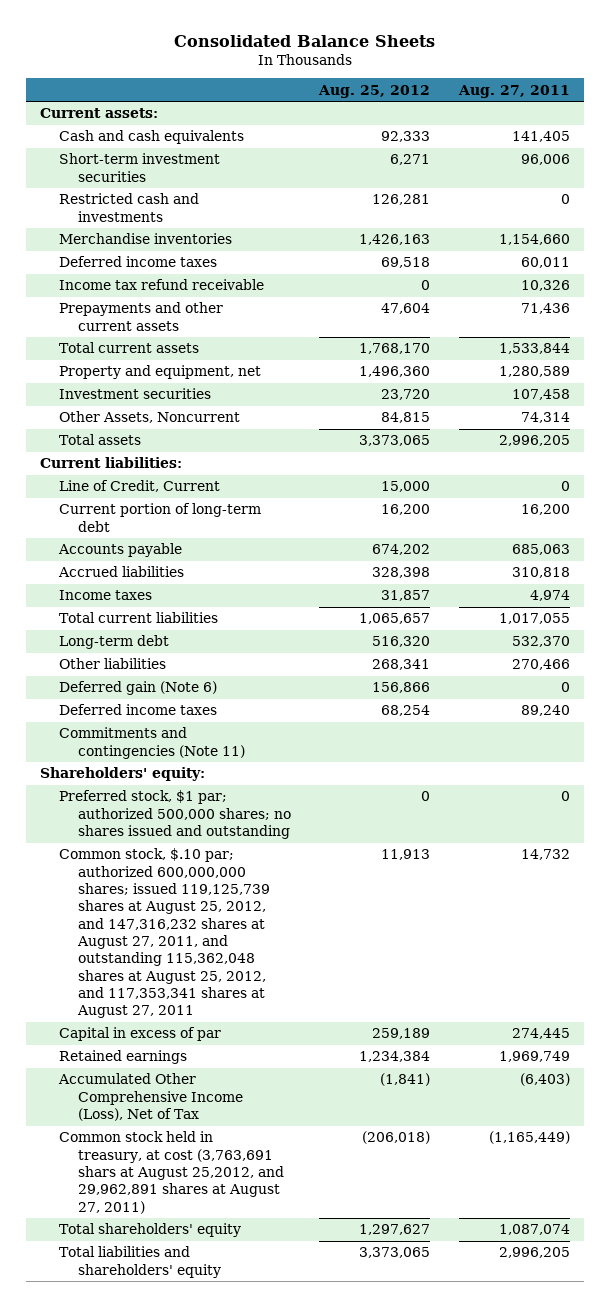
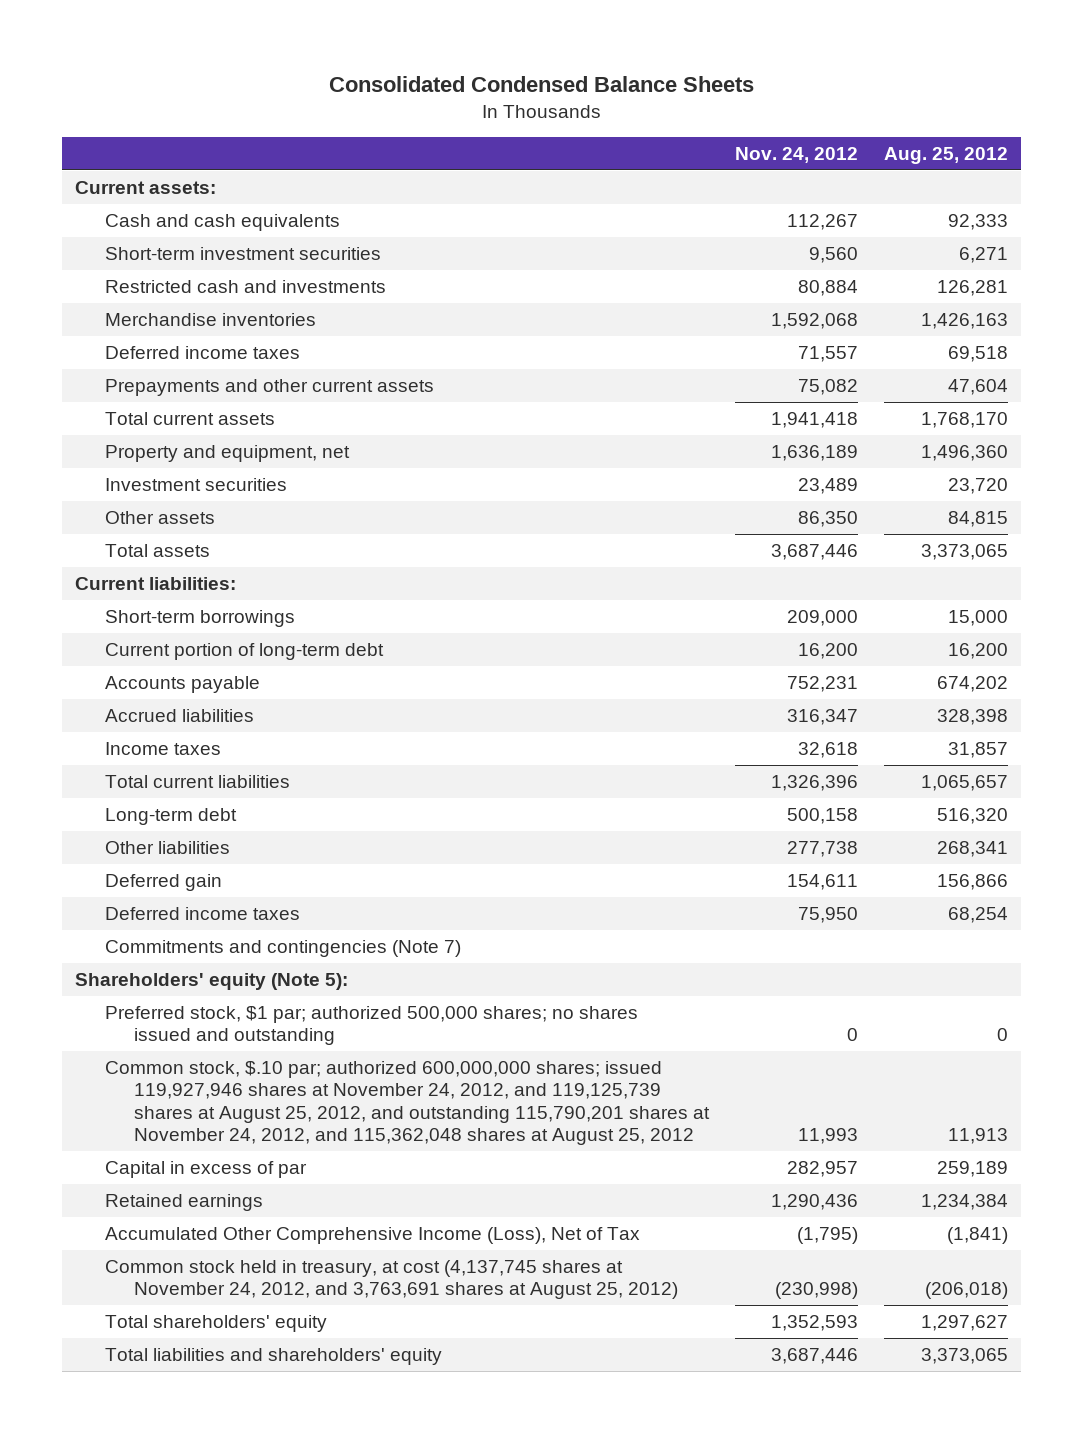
[174,34,436,47] Consolidated Balance Sheets -> [328,76,754,93] Consolidated Condensed Balance Sheets
[458,84,571,98] Aug. 27, 2011 -> none
none -> [735,147,859,164] Nov. 24, 2012
[59,279,265,291] Income tax refund receivable -> none
[59,411,241,424] Other Assets, Noncurrent -> [104,510,215,524] Other assets
[59,480,221,493] Line of Credit, Current -> [104,609,295,627] Short-term borrowings
[59,681,218,696] Deferred gain (Note 6) -> [104,873,222,891] Deferred gain
[59,727,245,759] Commitments and contingencies (Note 11) -> [104,939,461,957] Commitments and contingencies (Note 7)
[40,767,206,782] Shareholders' equity: -> [75,972,349,990] Shareholders' equity (Note 5):
[59,848,270,1019] Common stock, $.10 par; authorized 600,000,000 shares; issued 119,125,739 shares at August 25, 2012, and 147,316,232 shares at August 27, 2011, and outstanding 115,362,048 shares at August 25, 2012, and 117,353,341 shares at August 27, 2011 -> [104,1060,711,1146] Common stock, $.10 par; authorized 600,000,000 shares; issued 119,927,946 shares at November 24, 2012, and 119,125,739 shares at August 25, 2012, and outstanding 115,790,201 shares at November 24, 2012, and 115,362,048 shares at August 25, 2012
[59,1131,284,1214] Common stock held in treasury, at cost (3,763,691 shars at August 25,2012, and 29,962,891 shares at August 27, 2011) -> [104,1259,679,1300] Common stock held in treasury, at cost (4,137,745 shares at November 24, 2012, and 3,763,691 shares at August 25, 2012)

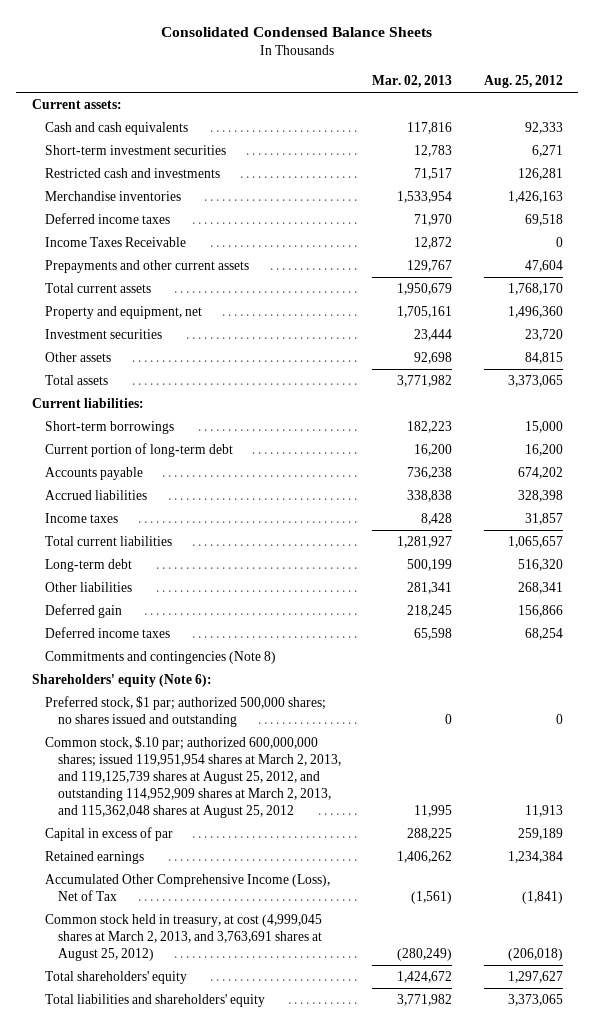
[735,147,859,164] Nov. 24, 2012 -> none
none -> [372,74,453,88] Mar. 02, 2013
none -> [45,236,187,247] Income Taxes Receivable
[104,939,461,957] Commitments and contingencies (Note 7) -> [45,650,277,664] Commitments and contingencies (Note 8)
[75,972,349,990] Shareholders' equity (Note 5): -> [32,673,213,687] Shareholders' equity (Note 6):
[104,1060,711,1146] Common stock, $.10 par; authorized 600,000,000 shares; issued 119,927,946 shares at November 24, 2012, and 119,125,739 shares at August 25, 2012, and outstanding 115,790,201 shares at November 24, 2012, and 115,362,048 shares at August 25, 2012 -> [45,735,342,818] Common stock, $.10 par; authorized 600,000,000 shares; issued 119,951,954 shares at March 2, 2013, and 119,125,739 shares at August 25, 2012, and outstanding 114,952,909 shares at March 2, 2013, and 115,362,048 shares at August 25, 2012
[104,1259,679,1300] Common stock held in treasury, at cost (4,137,745 shares at November 24, 2012, and 3,763,691 shares at August 25, 2012) -> [45,913,323,961] Common stock held in treasury, at cost (4,999,045 shares at March 2, 2013, and 3,763,691 shares at August 25, 2012)

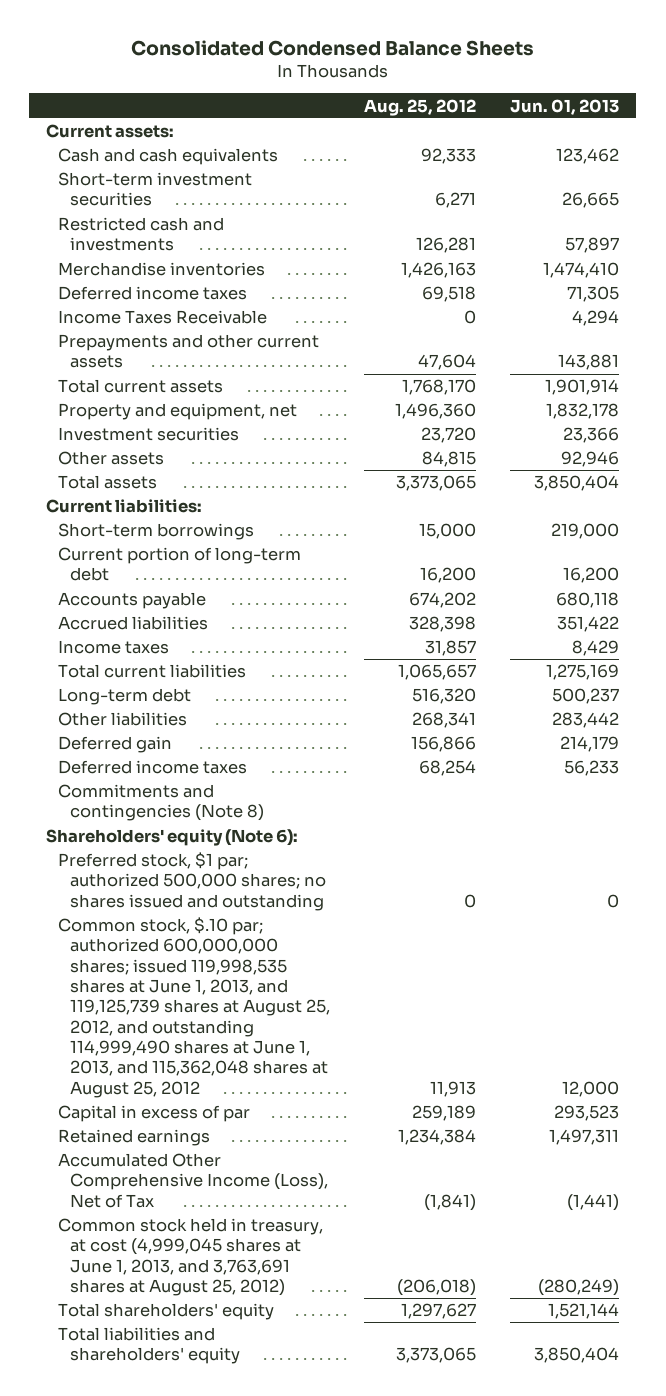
[372,74,453,88] Mar. 02, 2013 -> none
none -> [510,98,620,115] Jun. 01, 2013
[45,735,342,818] Common stock, $.10 par; authorized 600,000,000 shares; issued 119,951,954 shares at March 2, 2013, and 119,125,739 shares at August 25, 2012, and outstanding 114,952,909 shares at March 2, 2013, and 115,362,048 shares at August 25, 2012 -> [58,917,331,1098] Common stock, $.10 par; authorized 600,000,000 shares; issued 119,998,535 shares at June 1, 2013, and 119,125,739 shares at August 25, 2012, and outstanding 114,999,490 shares at June 1, 2013, and 115,362,048 shares at August 25, 2012
[45,913,323,961] Common stock held in treasury, at cost (4,999,045 shares at March 2, 2013, and 3,763,691 shares at August 25, 2012) -> [58,1218,324,1297] Common stock held in treasury, at cost (4,999,045 shares at June 1, 2013, and 3,763,691 shares at August 25, 2012)

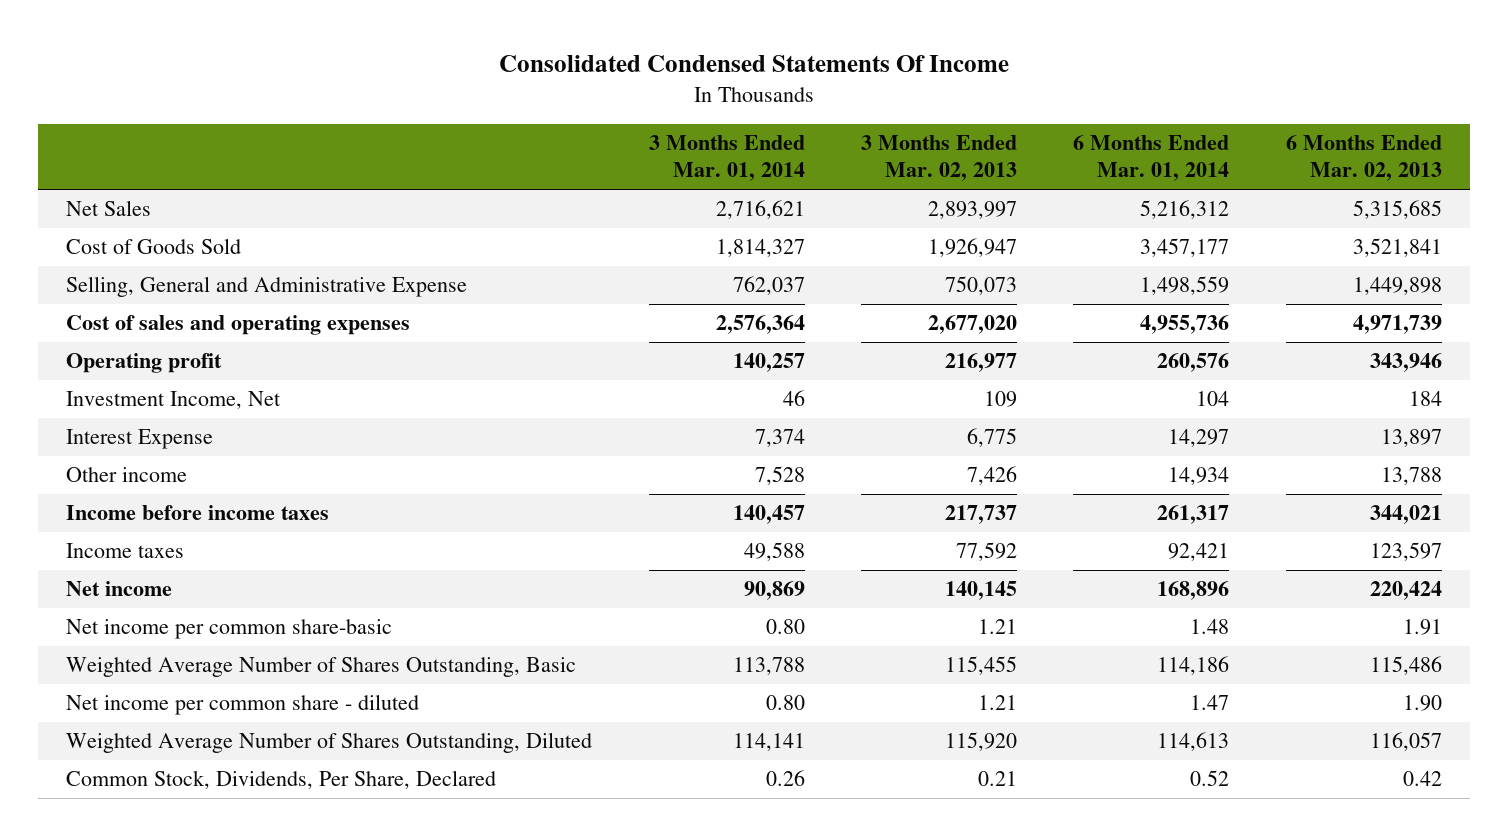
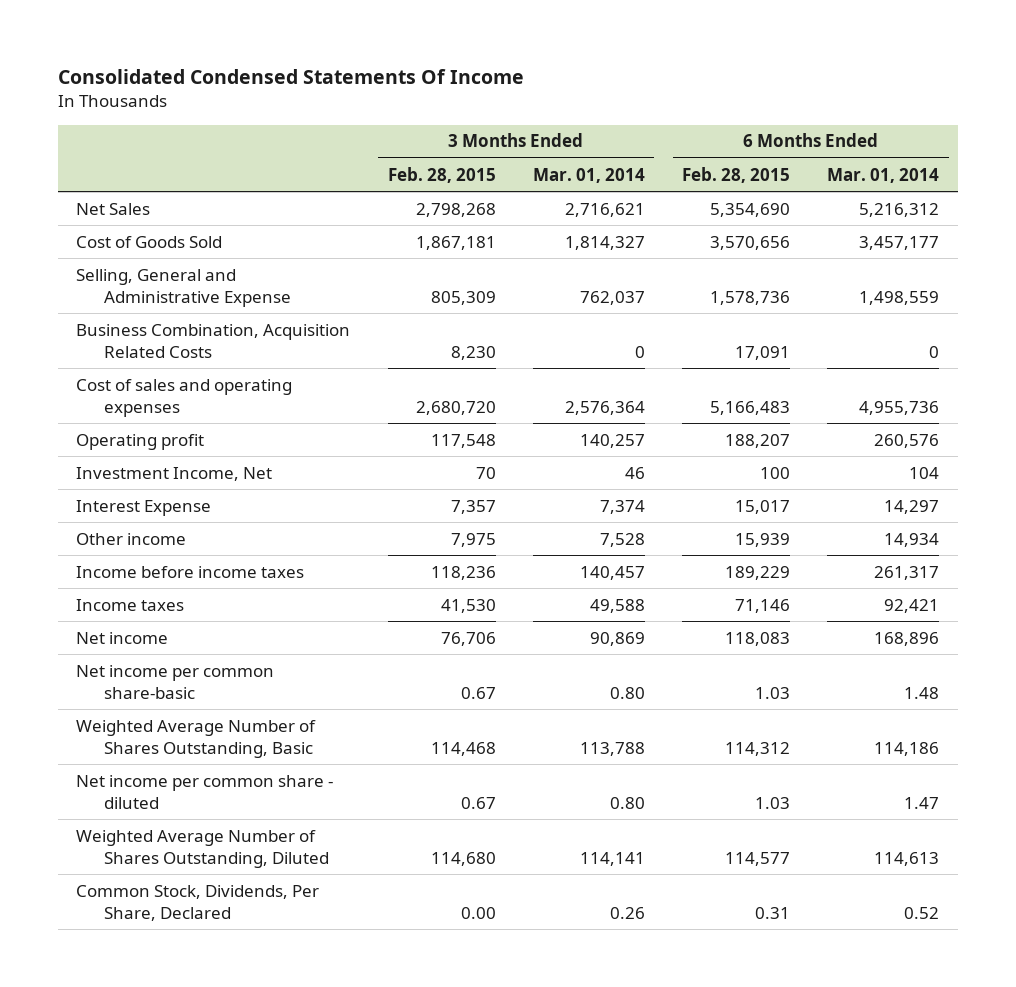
[860,135,1017,182] 3 Months Ended Mar. 02, 2013 -> none
[1285,135,1442,182] 6 Months Ended Mar. 02, 2013 -> none
none -> [387,166,496,183] Feb. 28, 2015
none -> [682,166,791,183] Feb. 28, 2015
none -> [76,323,351,358] Business Combination, Acquisition Related Costs

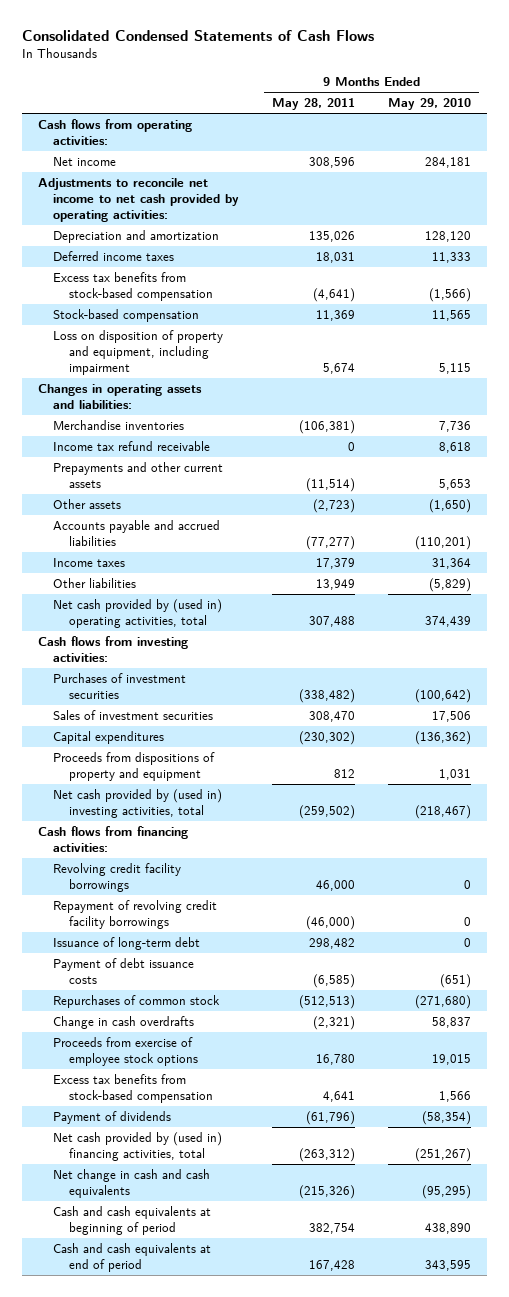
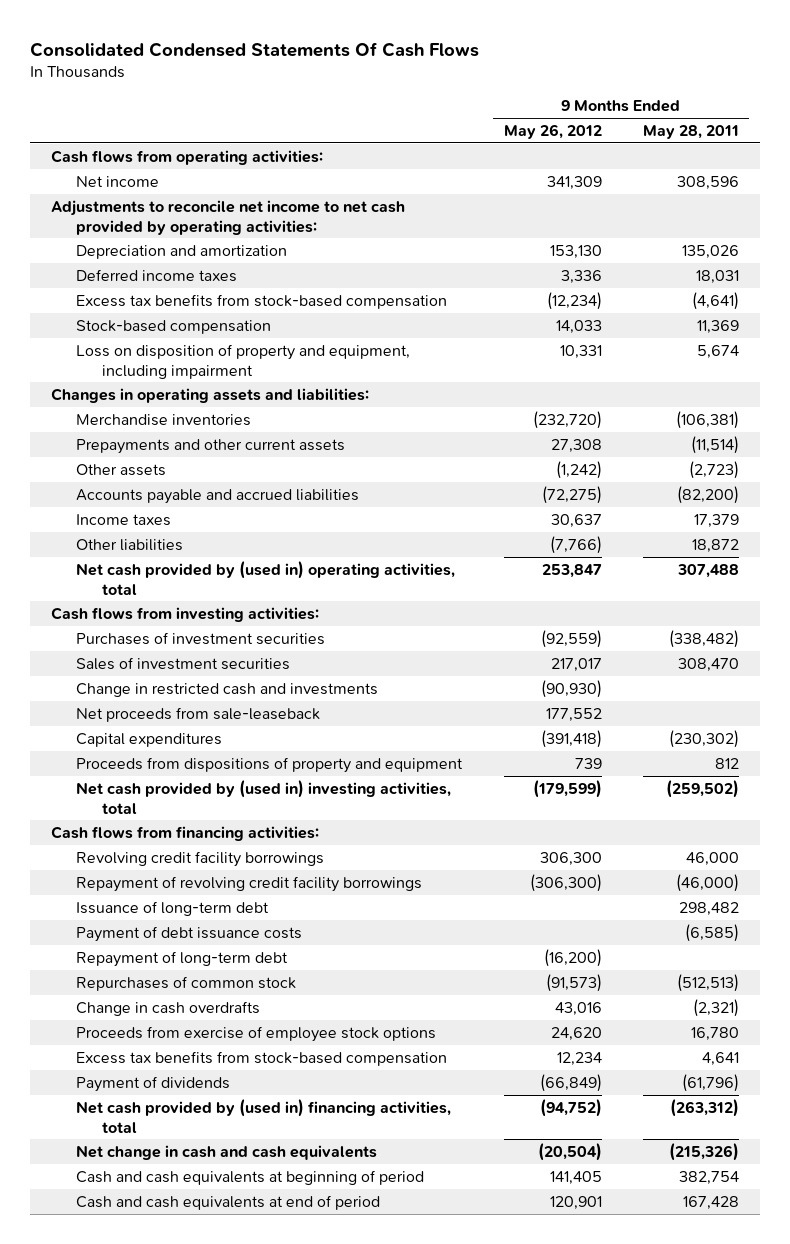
[21,30,374,42] Consolidated Condensed Statements of Cash Flows -> [30,41,480,57] Consolidated Condensed Statements Of Cash Flows
[387,98,471,111] May 29, 2010 -> none
none -> [503,124,602,140] May 26, 2012
[53,440,211,451] Income tax refund receivable -> none
[306,536,356,551] (77,277) -> [677,485,740,504] (82,200)
[316,578,356,590] 13,949 -> [692,538,740,553] 18,872
none -> [76,682,379,697] Change in restricted cash and investments
none -> [76,706,321,722] Net proceeds from sale-leaseback
none -> [76,950,289,967] Repayment of long-term debt

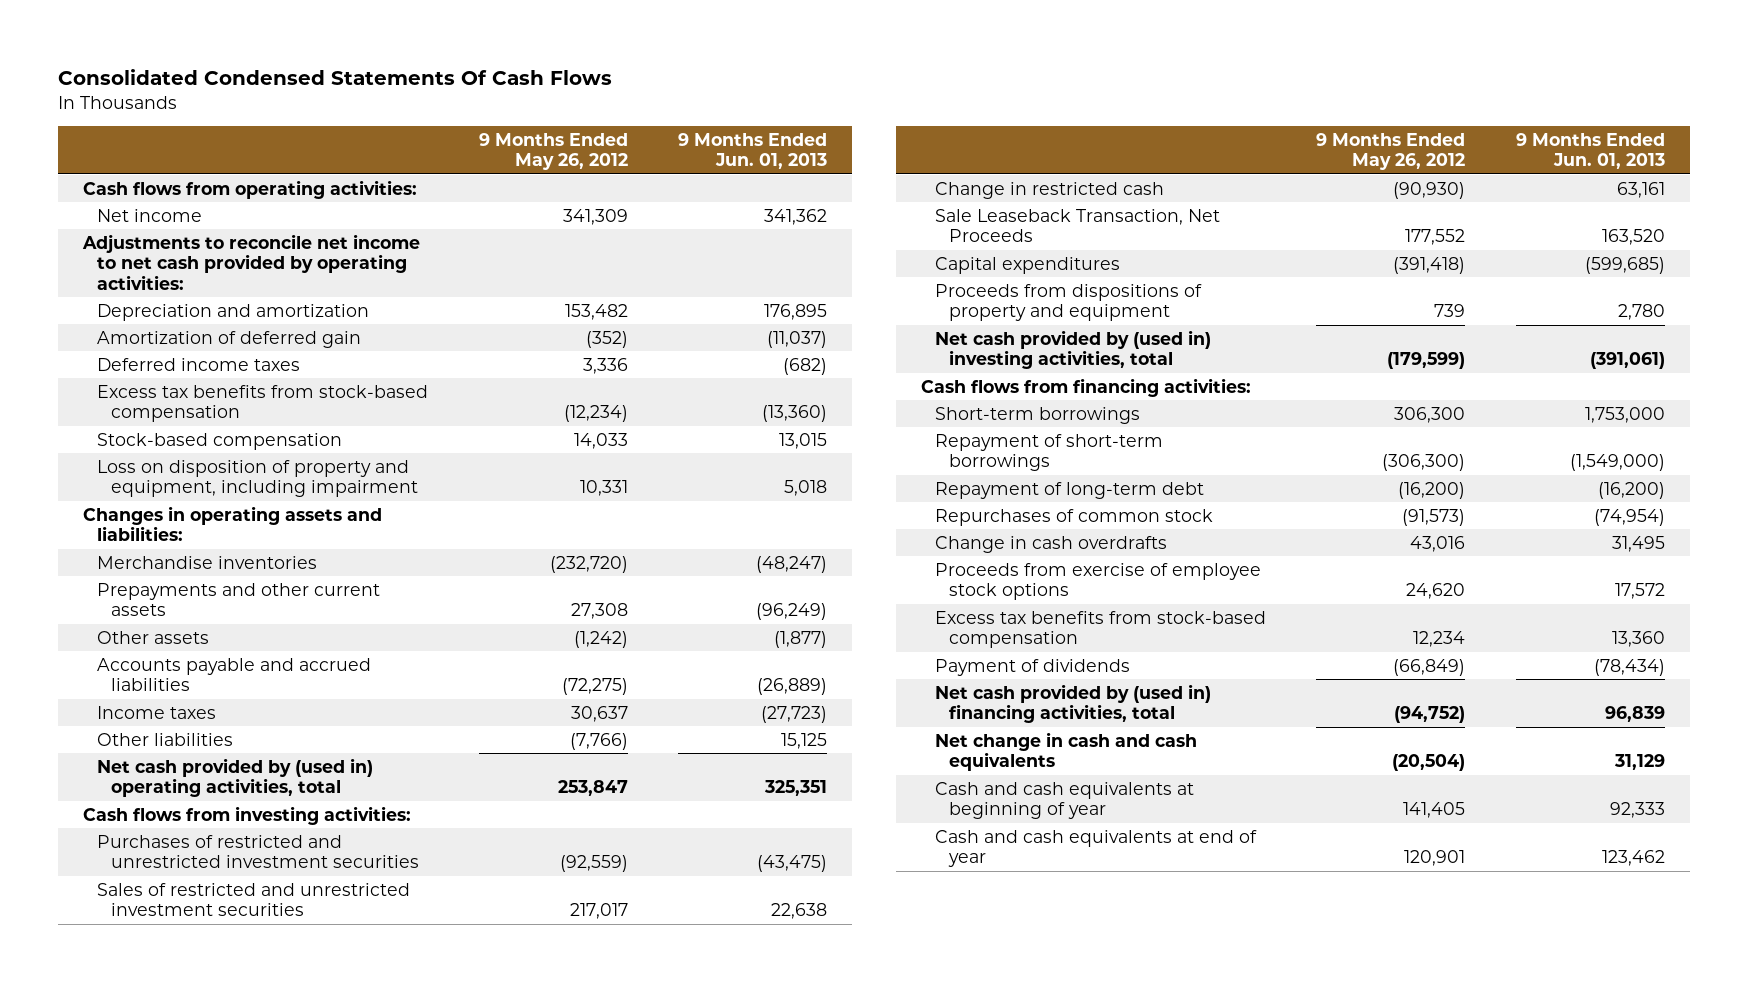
[643,125,740,140] May 28, 2011 -> none
none -> [678,132,828,170] 9 Months Ended Jun. 01, 2013
[549,244,602,259] 153,130 -> [564,303,628,320] 153,482
none -> [97,330,362,348] Amortization of deferred gain
[76,631,326,645] Purchases of investment securities -> [97,834,420,869] Purchases of restricted and unrestricted investment securities
[76,656,291,670] Sales of investment securities -> [97,882,411,917] Sales of restricted and unrestricted investment securities
[76,682,379,697] Change in restricted cash and investments -> [935,181,1165,199] Change in restricted cash
[76,706,321,722] Net proceeds from sale-leaseback -> [935,208,1221,243] Sale Leaseback Transaction, Net Proceeds
[76,900,270,916] Issuance of long-term debt -> none
[76,925,303,942] Payment of debt issuance costs -> none
[76,850,325,867] Revolving credit facility borrowings -> [935,406,1141,424] Short-term borrowings
[76,875,423,892] Repayment of revolving credit facility borrowings -> [935,433,1164,472] Repayment of short-term borrowings
[76,1169,425,1185] Cash and cash equivalents at beginning of period -> [935,781,1195,820] Cash and cash equivalents at beginning of year
[76,1194,381,1210] Cash and cash equivalents at end of period -> [935,829,1258,868] Cash and cash equivalents at end of year

